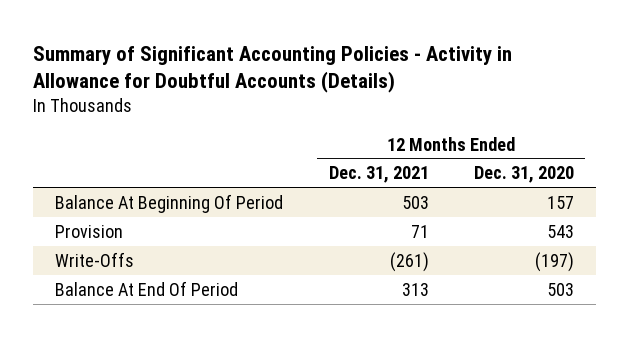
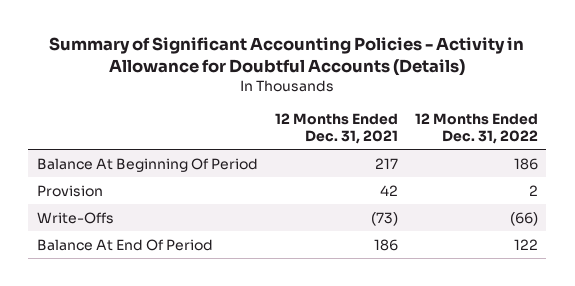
[473,166,574,184] Dec. 31, 2020 -> none
none -> [414,113,538,144] 12 Months Ended Dec. 31, 2022
[401,195,429,209] 503 -> [374,157,398,169] 217
[410,224,429,238] 71 -> [379,184,398,196] 42
[389,251,429,272] (261) -> [370,211,398,226] (73)
[401,282,429,296] 313 -> [373,238,398,251] 186

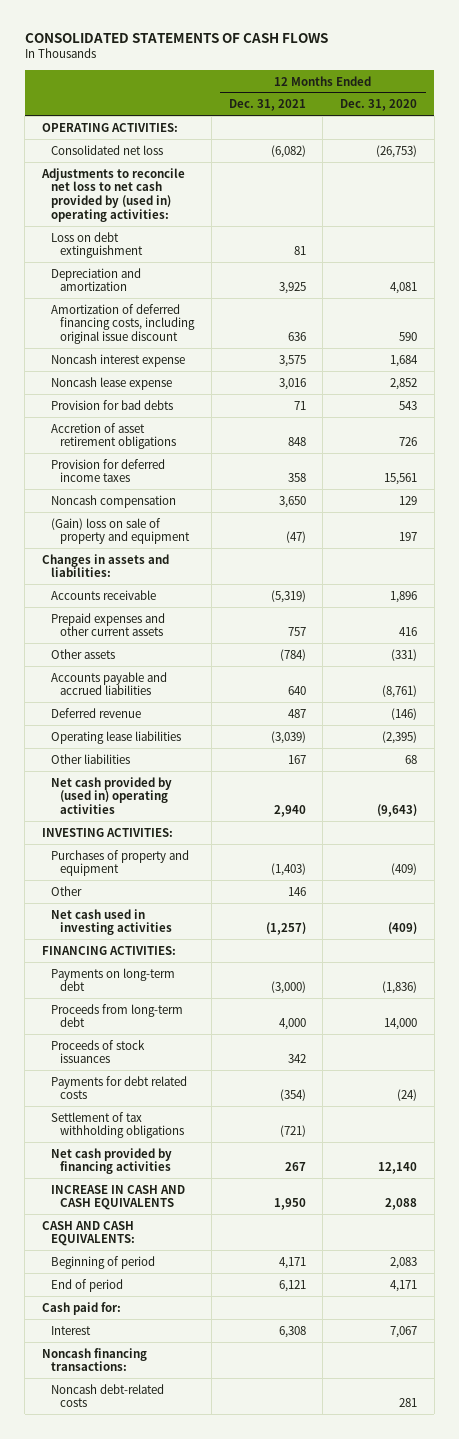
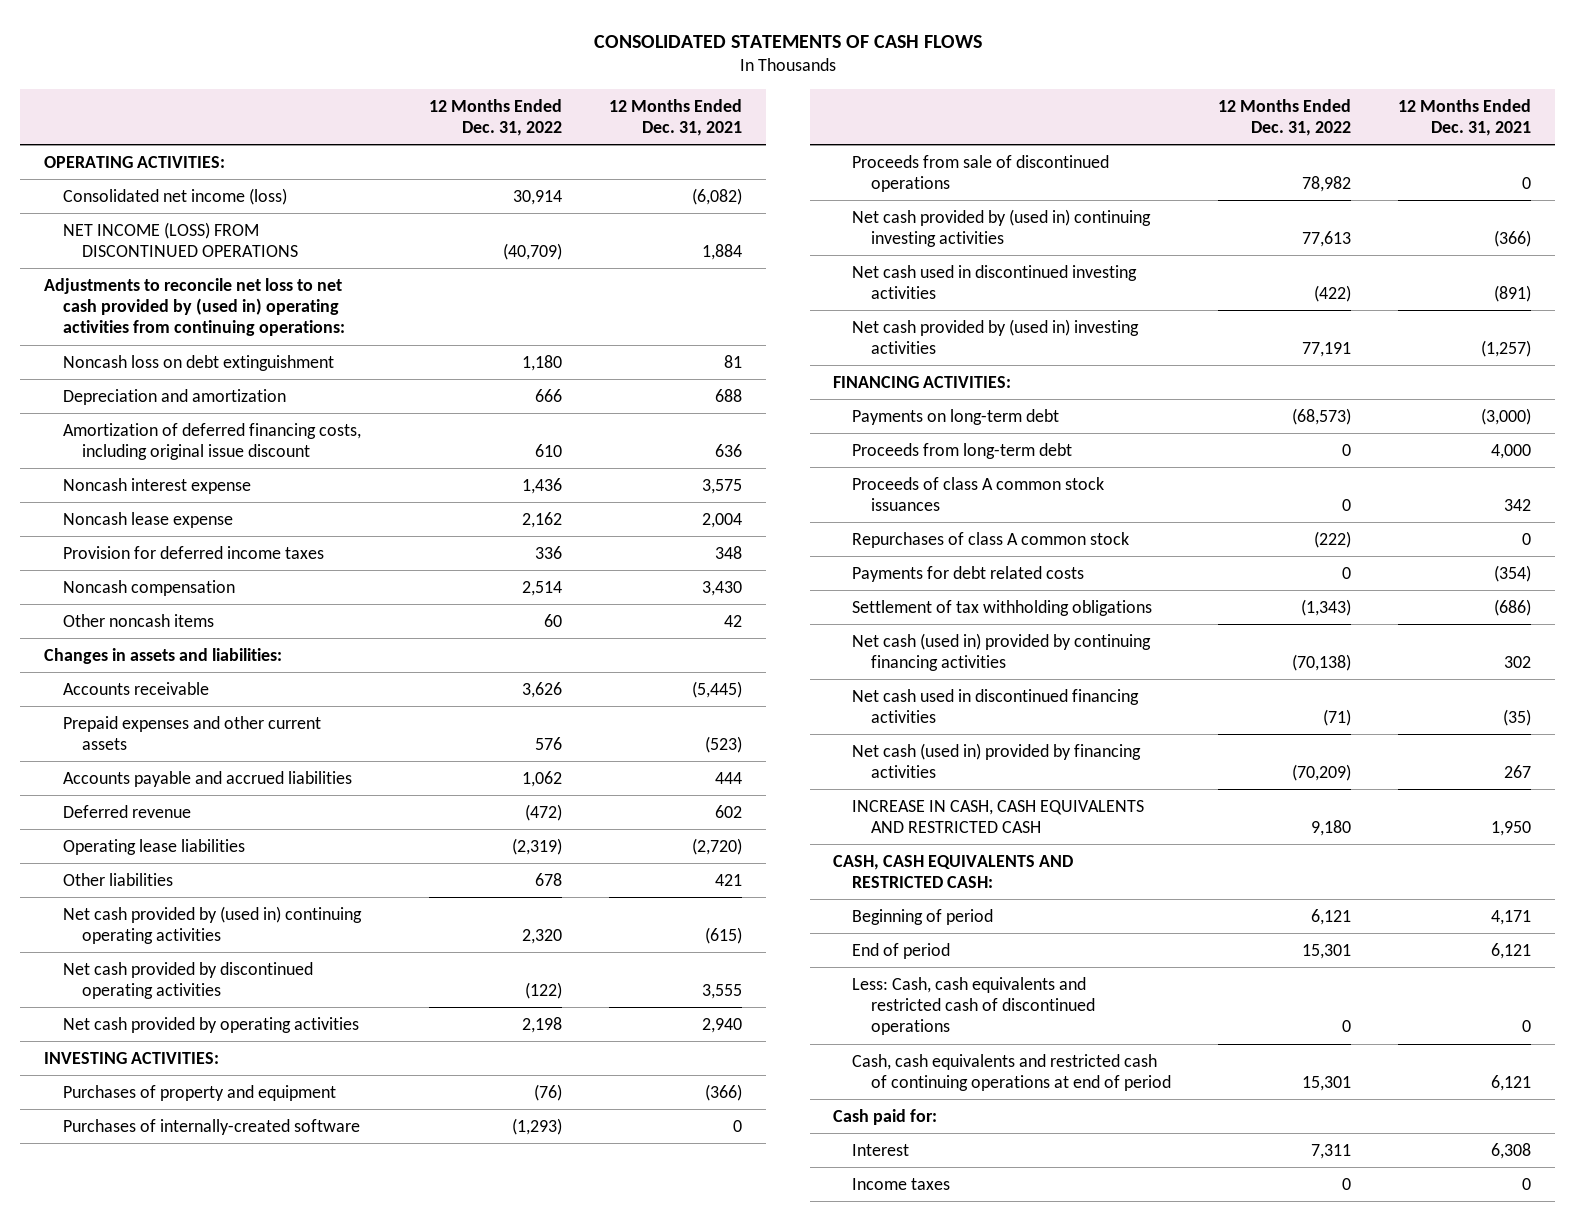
[339,99,417,112] Dec. 31, 2020 -> none
none -> [429,98,563,137] 12 Months Ended Dec. 31, 2022
[51,144,164,155] Consolidated net loss -> [62,187,287,205] Consolidated net income (loss)
none -> [62,221,298,258] NET INCOME (LOSS) FROM DISCONTINUED OPERATIONS
[40,167,185,222] Adjustments to reconcile net loss to net cash provided by (used in) operating activities: -> [43,277,345,337] Adjustments to reconcile net loss to net cash provided by (used in) operating activities from continuing operations:
[51,231,144,259] Loss on debt extinguishment -> [62,354,334,371] Noncash loss on debt extinguishment
[278,282,306,295] 3,925 -> [715,388,743,402] 688
[51,399,174,410] Provision for bad debts -> none
[51,422,177,450] Accretion of asset retirement obligations -> none
[51,517,191,545] (Gain) loss on sale of property and equipment -> none
[278,377,306,390] 3,016 -> [702,512,743,528] 2,004
[287,473,306,483] 358 -> [715,545,743,559] 348
[278,495,306,508] 3,650 -> [702,580,743,596] 3,430
none -> [62,613,214,627] Other noncash items
[51,648,116,659] Other assets -> none
[270,589,306,603] (5,319) -> [692,680,743,698] (5,445)
[287,627,306,637] 757 -> [705,736,743,754] (523)
[287,686,306,696] 640 -> [715,771,743,784] 444
[287,708,306,718] 487 -> [715,804,743,818] 602
[270,730,306,744] (3,039) -> [692,837,743,855] (2,720)
[287,754,306,764] 167 -> [715,873,743,886] 421
none -> [62,905,362,945] Net cash provided by (used in) continuing operating activities
none -> [62,961,313,1000] Net cash provided by discontinued operating activities
[51,776,173,814] Net cash provided by (used in) operating activities -> [62,1016,359,1033] Net cash provided by operating activities
[51,885,83,896] Other -> none
[270,863,306,877] (1,403) -> [705,1083,743,1101] (366)
none -> [62,1118,360,1135] Purchases of internally-created software
none -> [852,154,1110,193] Proceeds from sale of discontinued operations
none -> [852,208,1152,248] Net cash provided by (used in) continuing investing activities
none -> [852,264,1138,300] Net cash used in discontinued investing activities
[51,908,173,936] Net cash used in investing activities -> [852,318,1140,355] Net cash provided by (used in) investing activities
[51,1039,146,1064] Proceeds of stock issuances -> [852,476,1105,512] Proceeds of class A common stock issuances
none -> [852,531,1130,548] Repurchases of class A common stock
[279,1125,306,1138] (721) -> [1494,598,1532,616] (686)
none -> [852,632,1152,672] Net cash (used in) provided by continuing financing activities
none -> [852,688,1140,724] Net cash used in discontinued financing activities
[51,1147,173,1175] Net cash provided by financing activities -> [852,742,1142,779] Net cash (used in) provided by financing activities
[51,1184,186,1211] INCREASE IN CASH AND CASH EQUIVALENTS -> [852,799,1145,834] INCREASE IN CASH, CASH EQUIVALENTS AND RESTRICTED CASH
[41,1220,136,1247] CASH AND CASH EQUIVALENTS: -> [833,854,1074,889] CASH, CASH EQUIVALENTS AND RESTRICTED CASH:
none -> [852,976,1096,1036] Less: Cash, cash equivalents and restricted cash of discontinued operations
none -> [852,1053,1172,1092] Cash, cash equivalents and restricted cash of continuing operations at end of period
[41,1347,147,1372] Noncash financing transactions: -> none
[51,1383,165,1408] Noncash debt-related costs -> none
none -> [852,1177,951,1190] Income taxes

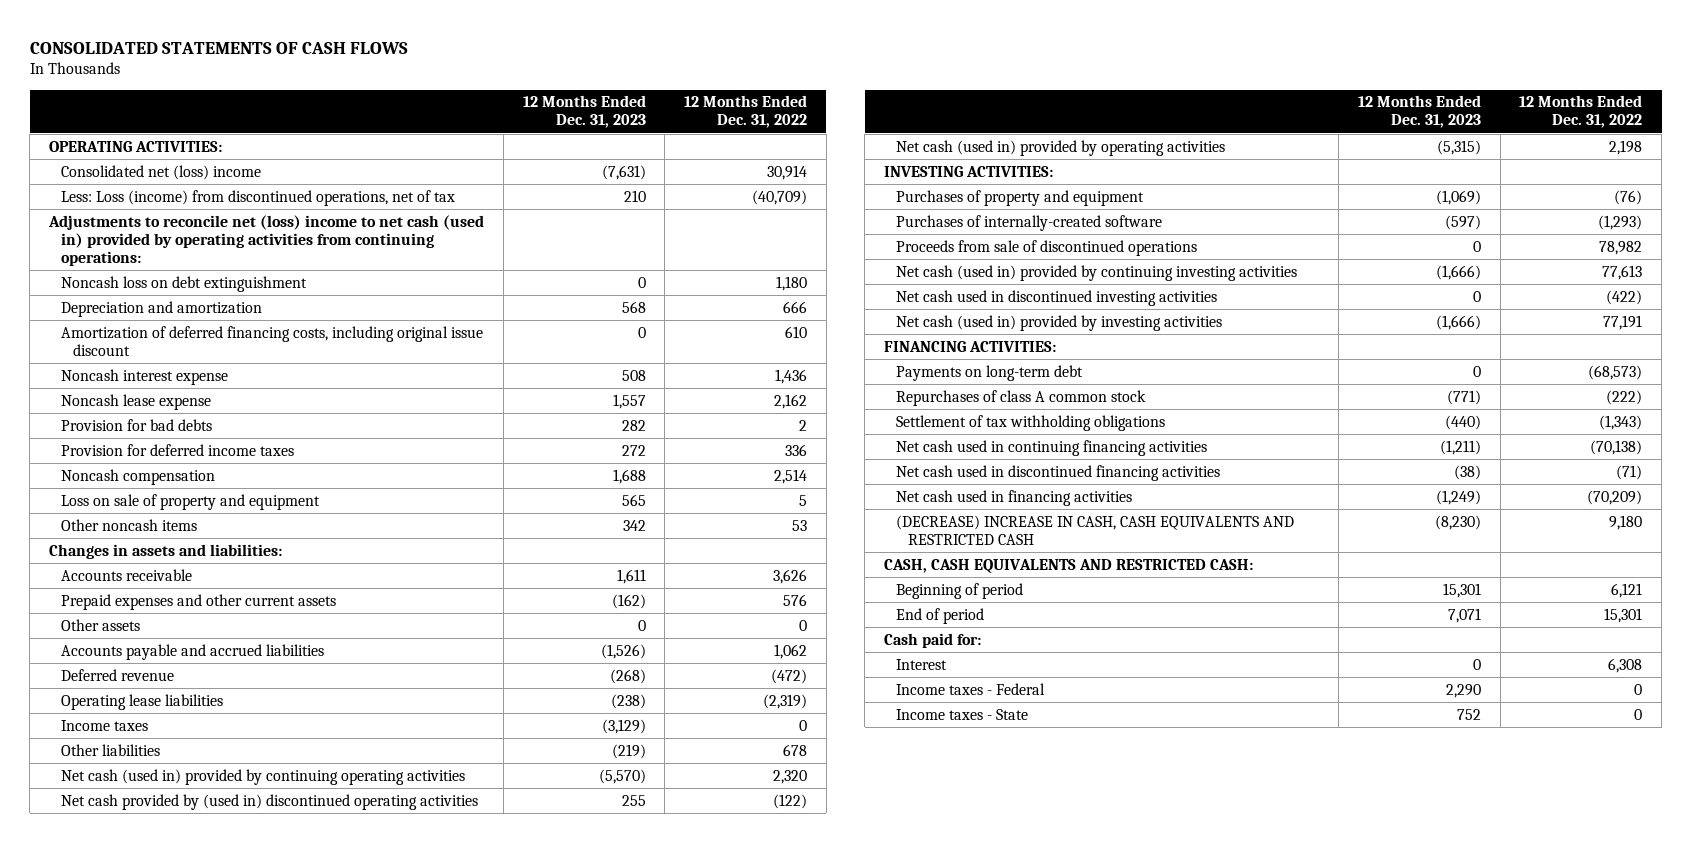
[609,98,743,137] 12 Months Ended Dec. 31, 2021 -> none
none -> [522,95,646,129] 12 Months Ended Dec. 31, 2023
[62,187,287,205] Consolidated net income (loss) -> [60,164,261,180] Consolidated net (loss) income
[62,221,298,258] NET INCOME (LOSS) FROM DISCONTINUED OPERATIONS -> [60,189,455,206] Less: Loss (income) from discontinued operations, net of tax
[43,277,345,337] Adjustments to reconcile net loss to net cash provided by (used in) operating activities from continuing operations: -> [48,214,485,266] Adjustments to reconcile net (loss) income to net cash (used in) provided by operating activities from continuing operations:
none -> [60,418,212,431] Provision for bad debts
none -> [60,493,320,510] Loss on sale of property and equipment
[544,613,563,627] 60 -> [792,519,808,531] 53
none -> [60,618,140,631] Other assets
[852,1177,951,1190] Income taxes -> [60,719,148,731] Income taxes
[62,905,362,945] Net cash provided by (used in) continuing operating activities -> [60,768,465,785] Net cash (used in) provided by continuing operating activities
[62,961,313,1000] Net cash provided by discontinued operating activities -> [60,793,478,810] Net cash provided by (used in) discontinued operating activities
[62,1016,359,1033] Net cash provided by operating activities -> [896,139,1226,156] Net cash (used in) provided by operating activities
[852,208,1152,248] Net cash provided by (used in) continuing investing activities -> [896,264,1298,281] Net cash (used in) provided by continuing investing activities
[852,318,1140,355] Net cash provided by (used in) investing activities -> [896,314,1223,331] Net cash (used in) provided by investing activities
[852,442,1073,459] Proceeds from long-term debt -> none
[852,476,1105,512] Proceeds of class A common stock issuances -> none
[852,565,1085,582] Payments for debt related costs -> none
[852,632,1152,672] Net cash (used in) provided by continuing financing activities -> [896,439,1208,456] Net cash used in continuing financing activities
[852,742,1142,779] Net cash (used in) provided by financing activities -> [896,489,1133,506] Net cash used in financing activities
[852,799,1145,834] INCREASE IN CASH, CASH EQUIVALENTS AND RESTRICTED CASH -> [896,514,1295,545] (DECREASE) INCREASE IN CASH, CASH EQUIVALENTS AND RESTRICTED CASH
[852,976,1096,1036] Less: Cash, cash equivalents and restricted cash of discontinued operations -> none
[852,1053,1172,1092] Cash, cash equivalents and restricted cash of continuing operations at end of period -> none
[1311,1143,1352,1159] 7,311 -> [1608,657,1643,673] 6,308
none -> [896,682,1046,695] Income taxes - Federal
none -> [896,708,1029,720] Income taxes - State

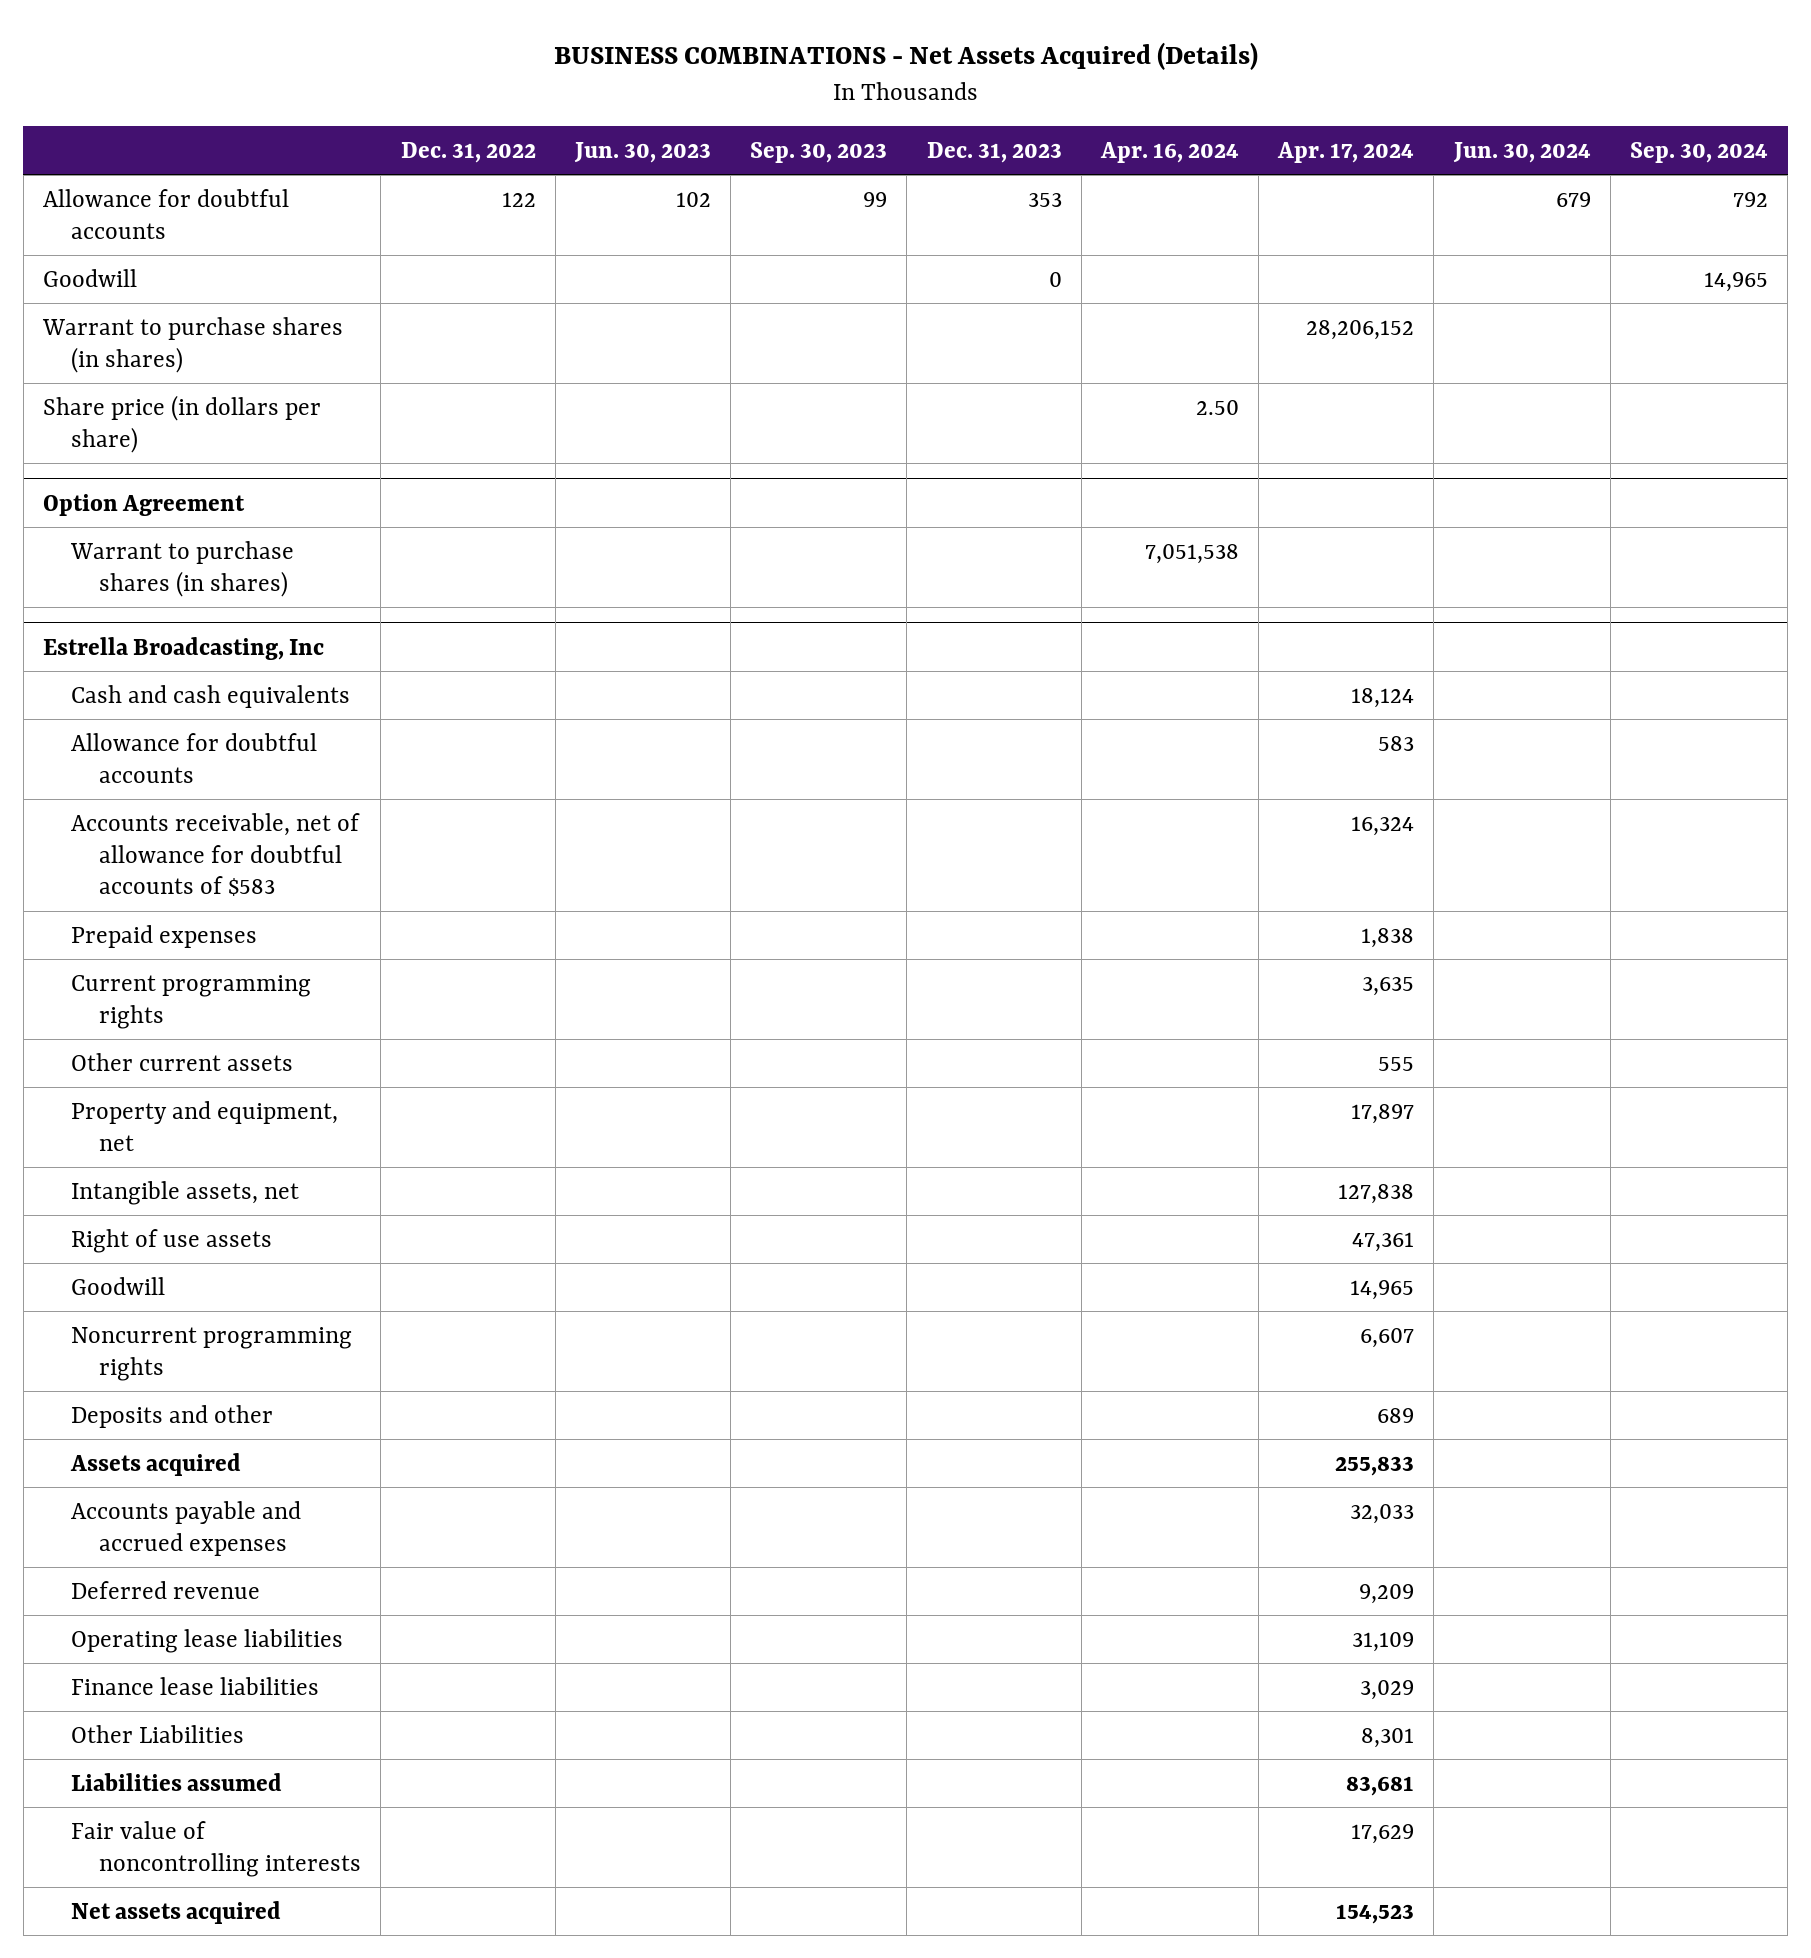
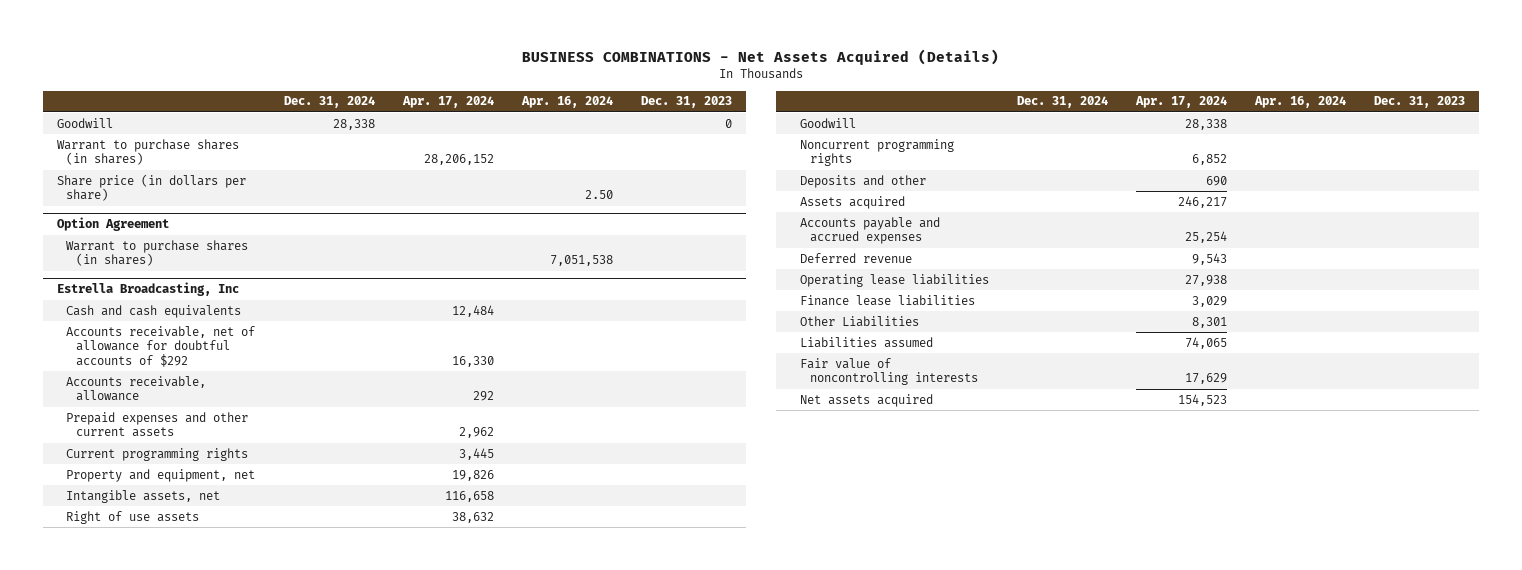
[400,141,536,163] Dec. 31, 2022 -> none
[573,141,711,163] Jun. 30, 2023 -> none
[750,141,888,163] Sep. 30, 2023 -> none
[1452,141,1591,163] Jun. 30, 2024 -> none
[1630,141,1769,163] Sep. 30, 2024 -> none
none -> [283,96,375,109] Dec. 31, 2024
[43,188,290,239] Allowance for doubtful accounts -> none
[71,732,318,783] Allowance for doubtful accounts -> none
[71,1052,294,1071] Other current assets -> none
[1351,687,1415,708] 18,124 -> [451,304,494,317] 12,484
[71,812,361,897] Accounts receivable, net of allowance for doubtful accounts of $583 -> [66,325,256,367] Accounts receivable, net of allowance for doubtful accounts of $292
[1351,815,1415,836] 16,324 -> [451,355,494,367] 16,330
none -> [66,375,207,402] Accounts receivable, allowance
[71,924,258,948] Prepaid expenses -> [66,411,249,438] Prepaid expenses and other current assets
[1361,927,1415,948] 1,838 -> [458,427,494,439] 2,962
[1362,976,1415,996] 3,635 -> [458,447,494,460] 3,445
[1351,1103,1415,1124] 17,897 -> [451,469,494,481] 19,826
[1338,1183,1415,1204] 127,838 -> [444,490,494,502] 116,658
[1352,1231,1415,1252] 47,361 -> [451,511,494,523] 38,632
[1350,1279,1415,1300] 14,965 -> [1184,118,1227,130] 28,338
[1360,1327,1415,1348] 6,607 -> [1191,154,1227,166] 6,852
[1377,1407,1415,1423] 689 -> [1205,175,1227,186] 690
[1335,1455,1415,1476] 255,833 -> [1177,195,1227,208] 246,217
[1350,1503,1415,1524] 32,033 -> [1184,231,1227,244] 25,254
[1359,1583,1415,1604] 9,209 -> [1191,252,1227,265] 9,543
[1352,1631,1415,1652] 31,109 -> [1184,274,1227,286] 27,938
[1346,1775,1415,1796] 83,681 -> [1184,336,1227,349] 74,065

